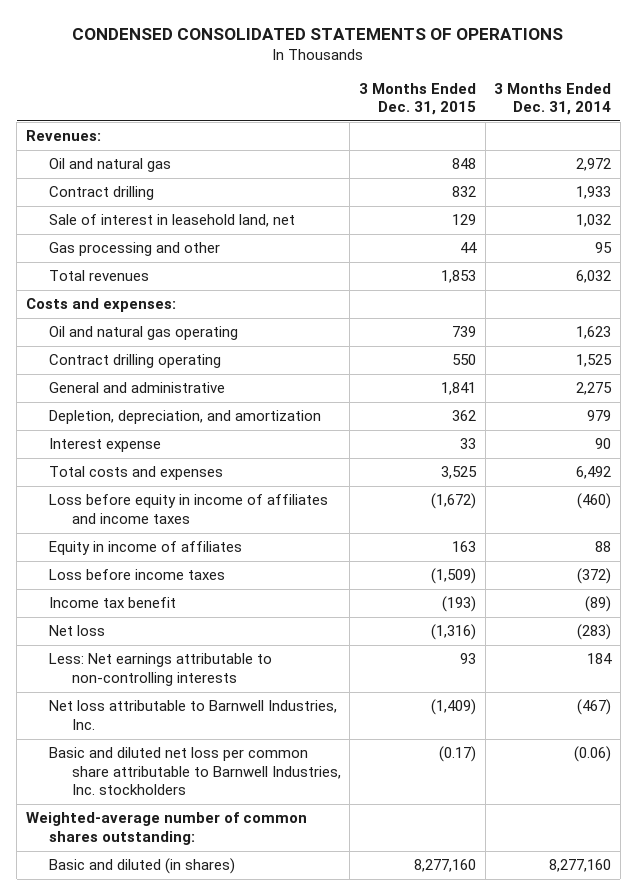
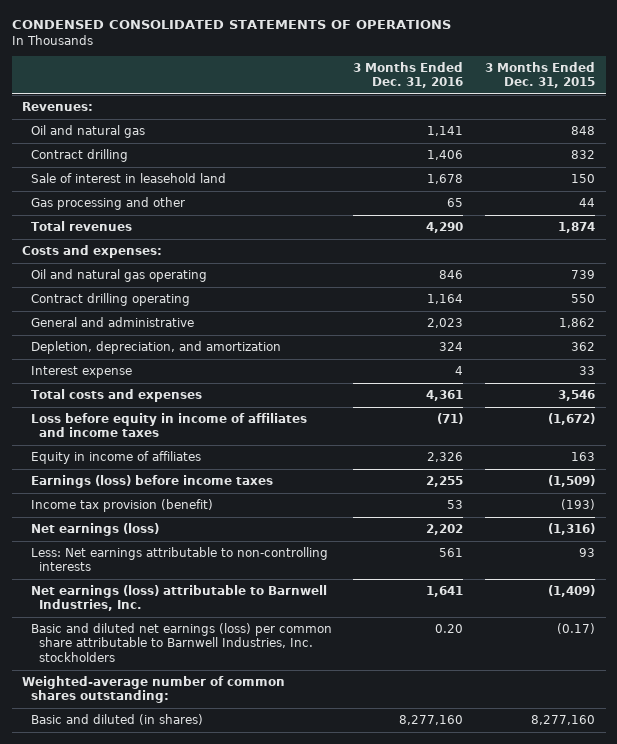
[494,82,612,116] 3 Months Ended Dec. 31, 2014 -> none
none -> [353,61,464,89] 3 Months Ended Dec. 31, 2016
[48,214,295,228] Sale of interest in leasehold land, net -> [30,172,226,183] Sale of interest in leasehold land
[451,214,476,226] 129 -> [570,173,595,183] 150
[440,270,476,284] 1,853 -> [557,221,595,233] 1,874
[440,382,476,396] 1,841 -> [558,317,595,328] 1,862
[440,466,477,480] 3,525 -> [557,389,595,401] 3,546
[48,569,225,581] Loss before income taxes -> [30,474,273,488] Earnings (loss) before income taxes
[48,597,176,609] Income tax benefit -> [30,498,213,512] Income tax provision (benefit)
[48,625,105,637] Net loss -> [30,522,159,536] Net earnings (loss)
[48,700,337,730] Net loss attributable to Barnwell Industries, Inc. -> [30,584,327,612] Net earnings (loss) attributable to Barnwell Industries, Inc.
[48,747,341,796] Basic and diluted net loss per common share attributable to Barnwell Industries, Inc. stockholders -> [30,622,332,662] Basic and diluted net earnings (loss) per common share attributable to Barnwell Industries, Inc. stockholders

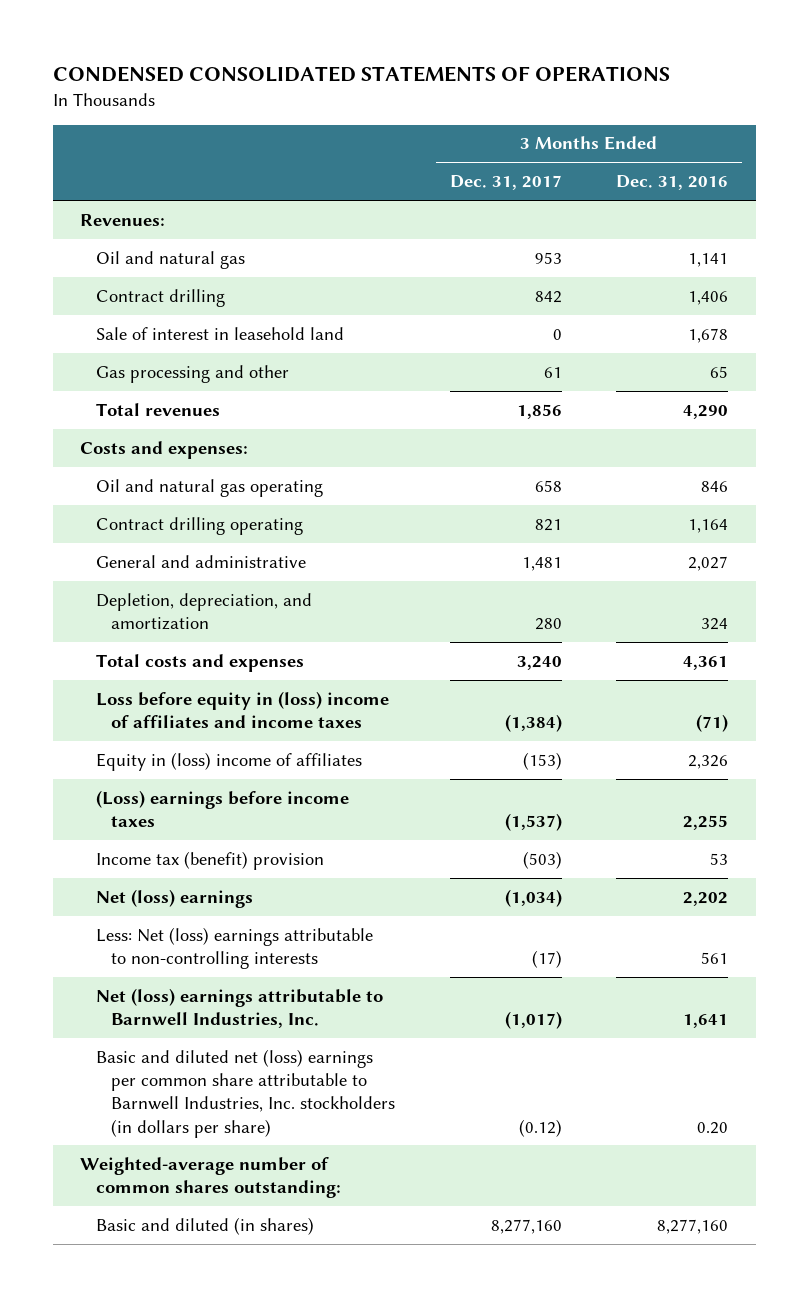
[484,61,595,89] 3 Months Ended Dec. 31, 2015 -> none
none -> [449,175,562,191] Dec. 31, 2017
[427,317,464,328] 2,023 -> [688,555,729,571] 2,027
[30,365,132,378] Interest expense -> none
[30,412,307,438] Loss before equity in income of affiliates and income taxes -> [95,690,389,729] Loss before equity in (loss) income of affiliates and income taxes
[30,450,201,464] Equity in income of affiliates -> [95,751,362,771] Equity in (loss) income of affiliates
[30,474,273,488] Earnings (loss) before income taxes -> [95,789,349,828] (Loss) earnings before income taxes
[30,498,213,512] Income tax provision (benefit) -> [95,850,324,870] Income tax (benefit) provision
[30,522,159,536] Net earnings (loss) -> [95,888,253,908] Net (loss) earnings
[30,546,328,572] Less: Net earnings attributable to non-controlling interests -> [95,926,373,970] Less: Net (loss) earnings attributable to non-controlling interests
[30,584,327,612] Net earnings (loss) attributable to Barnwell Industries, Inc. -> [95,987,383,1029] Net (loss) earnings attributable to Barnwell Industries, Inc.
[30,622,332,662] Basic and diluted net earnings (loss) per common share attributable to Barnwell Industries, Inc. stockholders -> [95,1048,396,1138] Basic and diluted net (loss) earnings per common share attributable to Barnwell Industries, Inc. stockholders (in dollars per share)

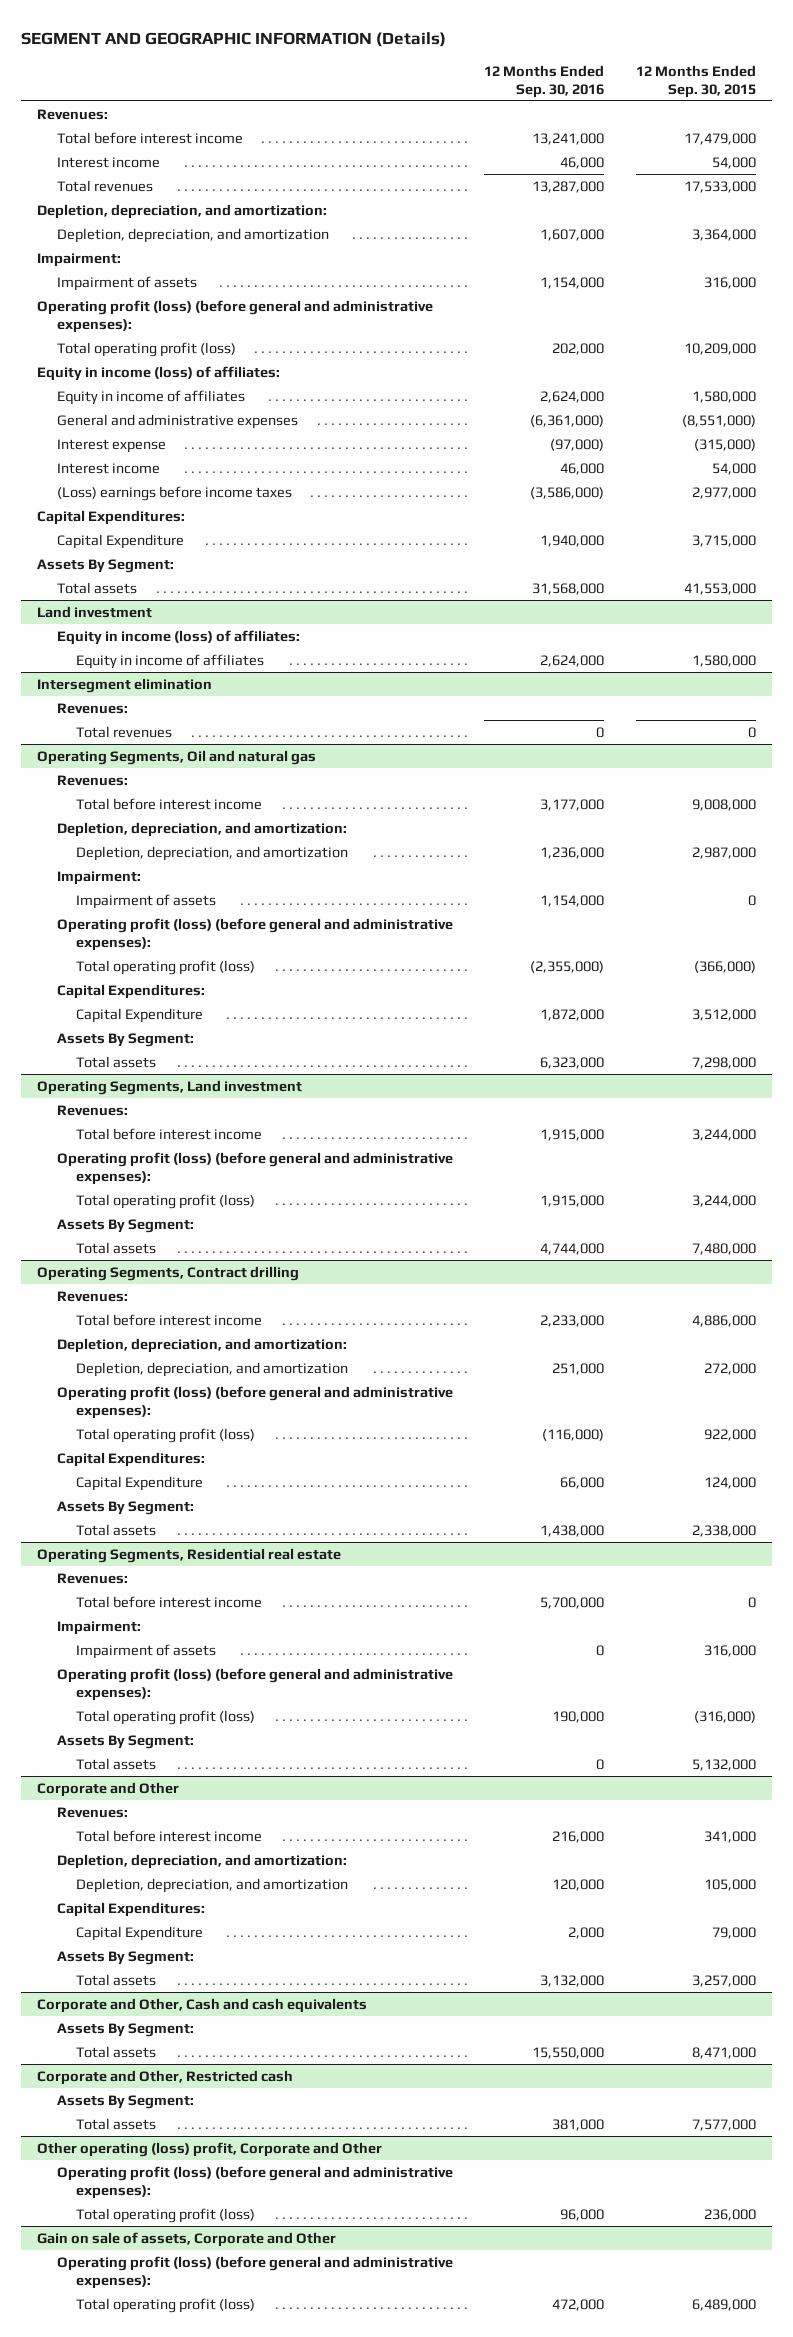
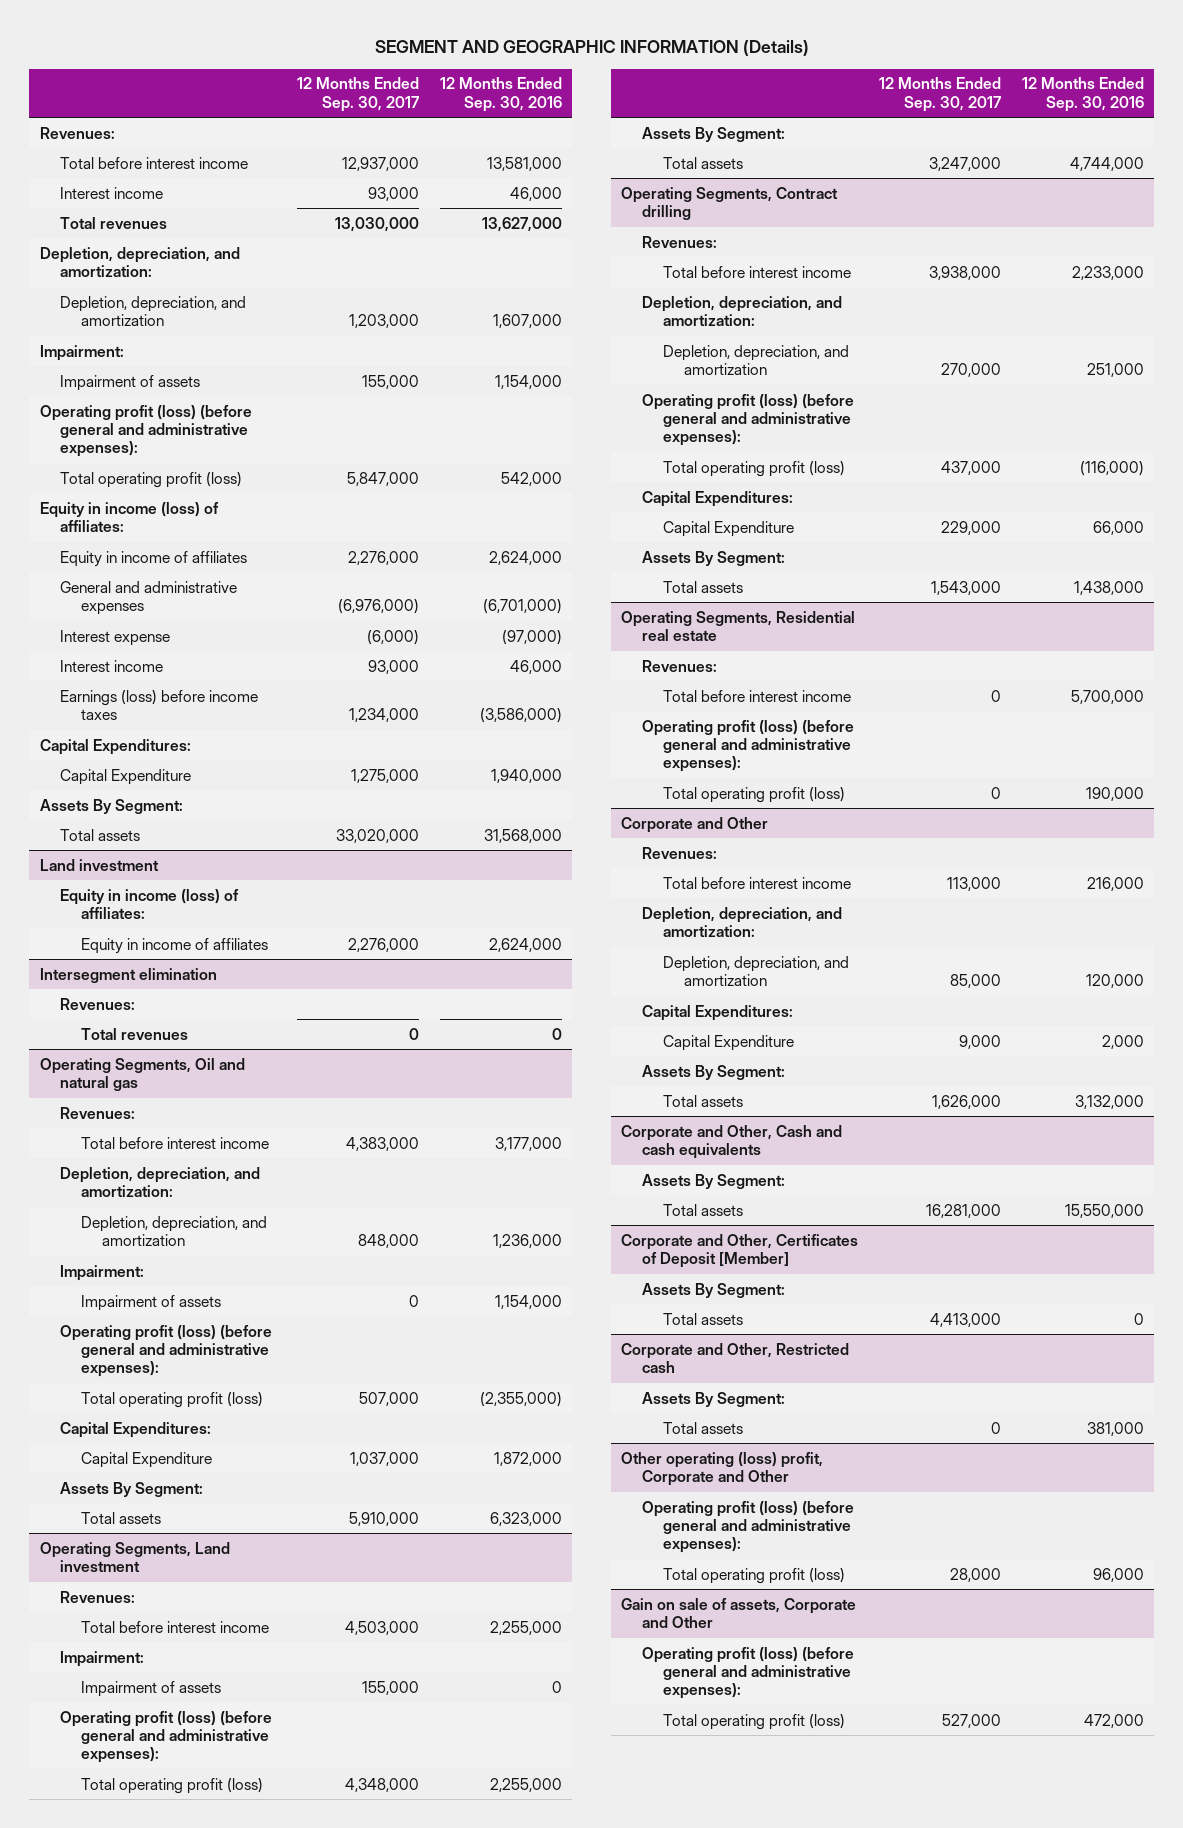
[635,64,756,98] 12 Months Ended Sep. 30, 2015 -> none
none -> [297,77,420,112] 12 Months Ended Sep. 30, 2017
[532,132,605,145] 13,241,000 -> [487,156,563,171] 13,581,000
[532,180,605,193] 13,287,000 -> [482,216,563,232] 13,627,000
[552,342,605,355] 202,000 -> [501,471,563,486] 542,000
[530,414,605,427] (6,361,000) -> [483,599,563,615] (6,701,000)
[56,485,292,501] (Loss) earnings before income taxes -> [60,689,259,721] Earnings (loss) before income taxes
[540,1128,605,1141] 1,915,000 -> [490,1620,563,1635] 2,255,000
none -> [60,1650,145,1667] Impairment:
none -> [81,1680,222,1697] Impairment of assets
[540,1194,605,1207] 1,915,000 -> [490,1777,563,1792] 2,255,000
[56,1620,141,1635] Impairment: -> none
[76,1643,217,1659] Impairment of assets -> none
[56,1734,194,1749] Assets By Segment: -> none
[76,1757,157,1770] Total assets -> none
none -> [621,1233,859,1269] Corporate and Other, Certificates of Deposit [Member]
none -> [642,1282,786,1298] Assets By Segment:
none -> [662,1312,743,1325] Total assets

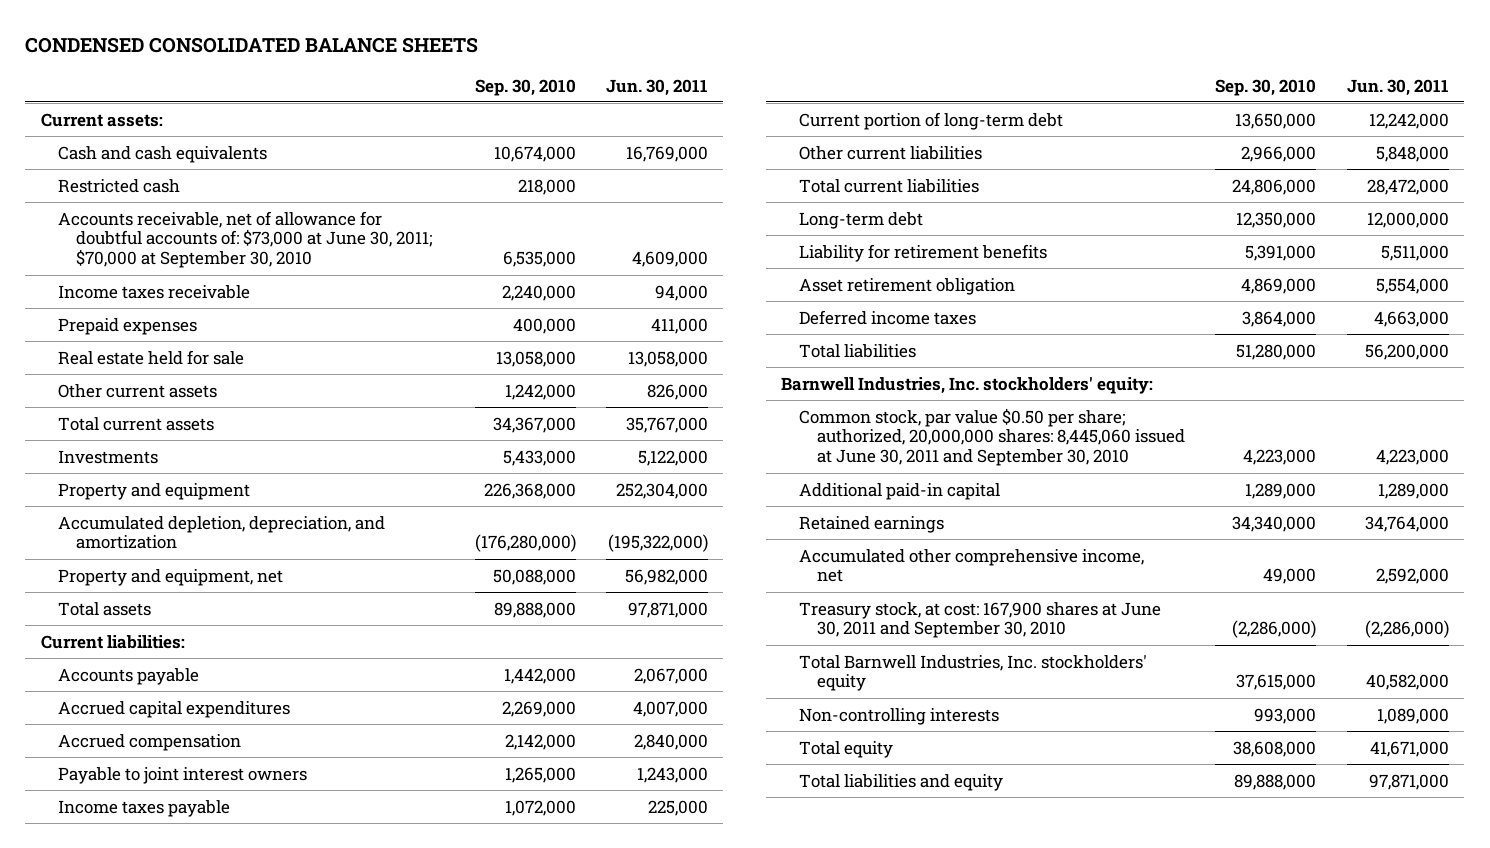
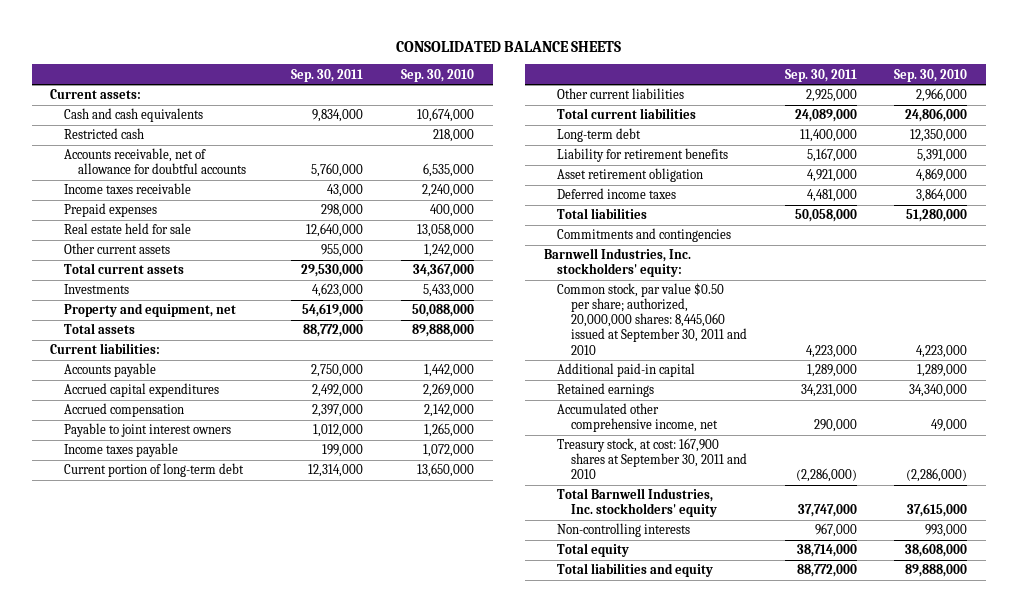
[25,36,479,53] CONDENSED CONSOLIDATED BALANCE SHEETS -> [395,40,621,52] CONSOLIDATED BALANCE SHEETS
[606,78,709,96] Jun. 30, 2011 -> none
none -> [291,68,364,82] Sep. 30, 2011
[58,210,434,269] Accounts receivable, net of allowance for doubtful accounts of: $73,000 at June 30, 2011; $70,000 at September 30, 2010 -> [64,148,246,175] Accounts receivable, net of allowance for doubtful accounts
[58,482,251,500] Property and equipment -> none
[58,515,386,550] Accumulated depletion, depreciation, and amortization -> none
none -> [557,228,732,243] Commitments and contingencies
[799,407,1186,467] Common stock, par value $0.50 per share; authorized, 20,000,000 shares: 8,445,060 issued at June 30, 2011 and September 30, 2010 -> [557,283,747,355] Common stock, par value $0.50 per share; authorized, 20,000,000 shares: 8,445,060 issued at September 30, 2011 and 2010
[799,601,1162,639] Treasury stock, at cost: 167,900 shares at June 30, 2011 and September 30, 2010 -> [557,438,747,480] Treasury stock, at cost: 167,900 shares at September 30, 2011 and 2010

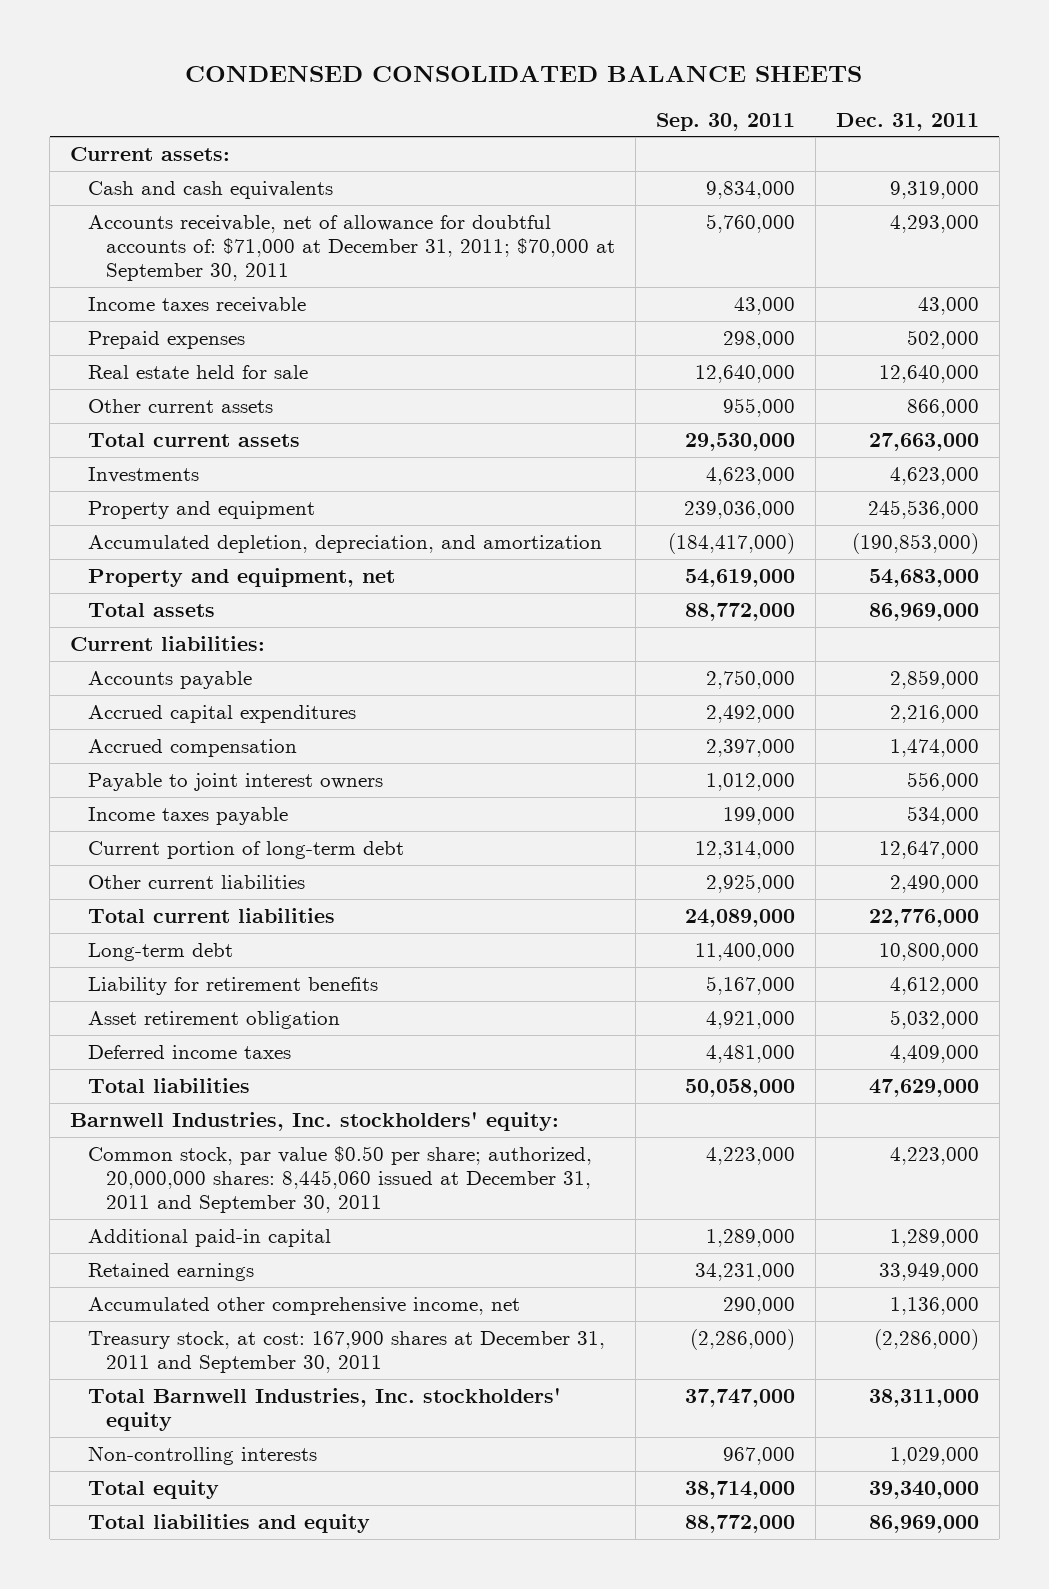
[395,40,621,52] CONSOLIDATED BALANCE SHEETS -> [185,64,863,82] CONDENSED CONSOLIDATED BALANCE SHEETS
[400,68,474,82] Sep. 30, 2010 -> none
none -> [835,112,979,131] Dec. 31, 2011
[64,128,145,140] Restricted cash -> none
[64,148,246,175] Accounts receivable, net of allowance for doubtful accounts -> [88,215,616,281] Accounts receivable, net of allowance for doubtful accounts of: $71,000 at December 31, 2011; $70,000 at September 30, 2011
none -> [88,501,316,520] Property and equipment
none -> [88,535,603,554] Accumulated depletion, depreciation, and amortization
[557,228,732,243] Commitments and contingencies -> none
[557,283,747,355] Common stock, par value $0.50 per share; authorized, 20,000,000 shares: 8,445,060 issued at September 30, 2011 and 2010 -> [88,1146,593,1213] Common stock, par value $0.50 per share; authorized, 20,000,000 shares: 8,445,060 issued at December 31, 2011 and September 30, 2011
[557,438,747,480] Treasury stock, at cost: 167,900 shares at September 30, 2011 and 2010 -> [88,1331,606,1374] Treasury stock, at cost: 167,900 shares at December 31, 2011 and September 30, 2011

